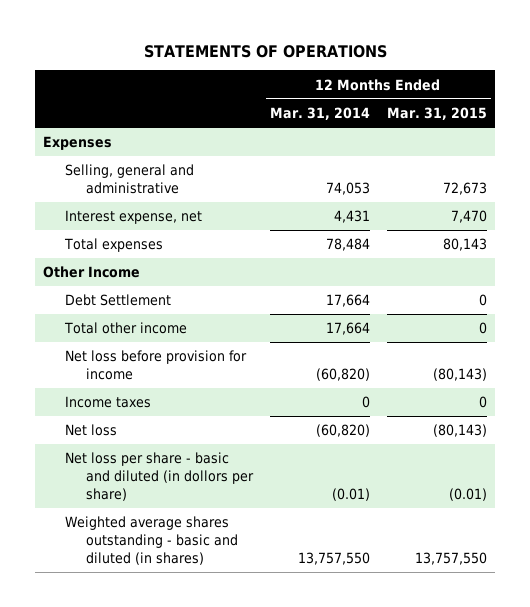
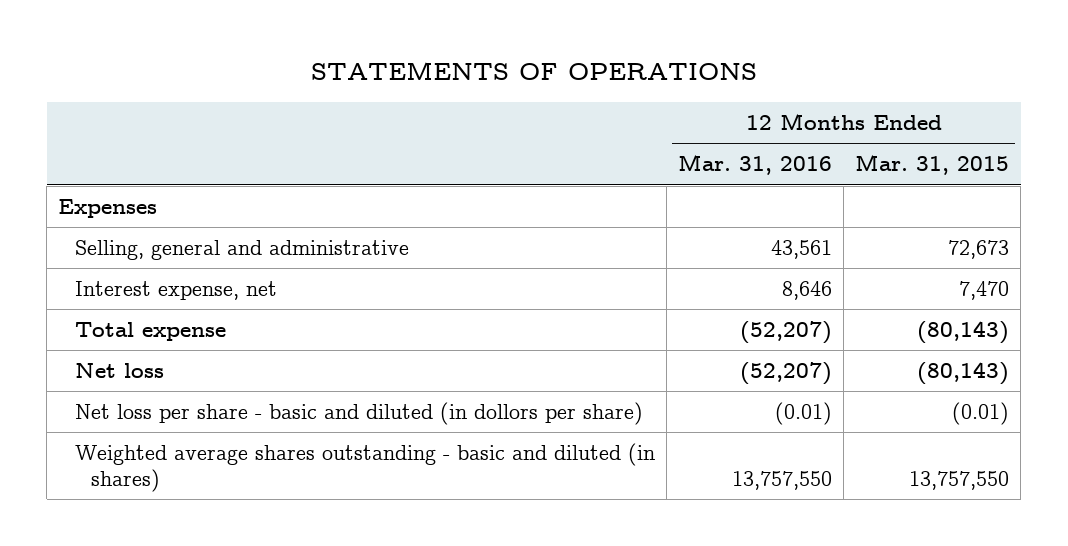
[269,107,370,121] Mar. 31, 2014 -> none
none -> [677,154,832,176] Mar. 31, 2016
[43,266,141,279] Other Income -> none
[64,294,171,307] Debt Settlement -> none
[63,322,187,335] Total other income -> none
[64,350,247,381] Net loss before provision for income -> none
[64,396,151,409] Income taxes -> none
[63,238,163,253] Total expenses -> [74,322,226,342] Total expense
[442,238,487,252] 80,143 -> [917,321,1010,345] (80,143)

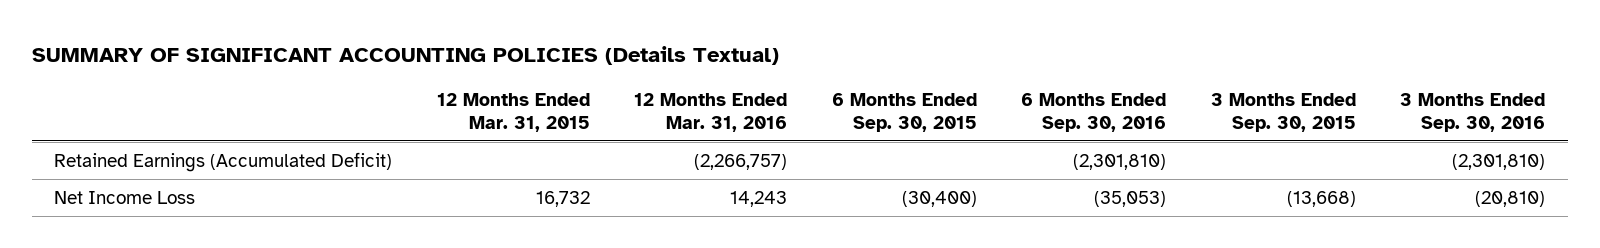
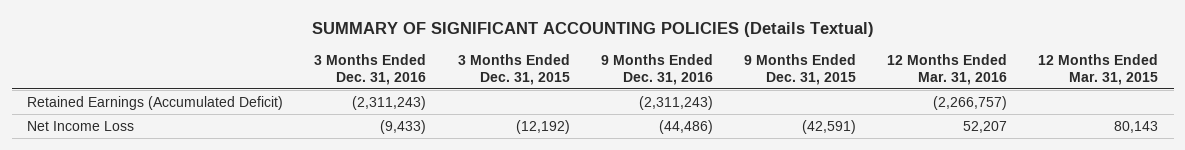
[831,93,977,132] 6 Months Ended Sep. 30, 2015 -> none
[1021,93,1167,132] 6 Months Ended Sep. 30, 2016 -> none
[1210,93,1356,132] 3 Months Ended Sep. 30, 2015 -> none
[1400,93,1546,132] 3 Months Ended Sep. 30, 2016 -> none
none -> [314,53,427,85] 3 Months Ended Dec. 31, 2016
none -> [457,53,570,85] 3 Months Ended Dec. 31, 2015
none -> [600,53,713,85] 9 Months Ended Dec. 31, 2016
none -> [743,53,856,85] 9 Months Ended Dec. 31, 2015
[535,191,590,208] 16,732 -> [1114,120,1159,133] 80,143
[730,191,788,208] 14,243 -> [963,120,1008,133] 52,207

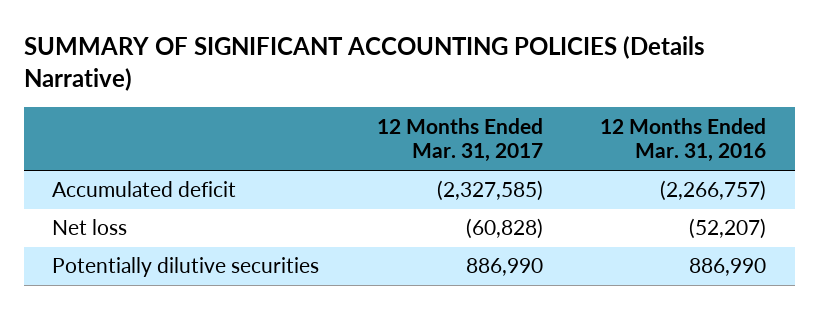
[311,21,874,37] SUMMARY OF SIGNIFICANT ACCOUNTING POLICIES (Details Textual) -> [23,36,705,91] SUMMARY OF SIGNIFICANT ACCOUNTING POLICIES (Details Narrative)
[314,53,427,85] 3 Months Ended Dec. 31, 2016 -> none
[457,53,570,85] 3 Months Ended Dec. 31, 2015 -> none
[600,53,713,85] 9 Months Ended Dec. 31, 2016 -> none
[743,53,856,85] 9 Months Ended Dec. 31, 2015 -> none
[1038,53,1159,85] 12 Months Ended Mar. 31, 2015 -> none
none -> [376,117,543,163] 12 Months Ended Mar. 31, 2017
[27,95,284,110] Retained Earnings (Accumulated Deficit) -> [52,181,237,198] Accumulated deficit
[27,120,135,131] Net Income Loss -> [52,219,128,236] Net loss
[963,120,1008,133] 52,207 -> [689,218,767,240] (52,207)
none -> [52,257,320,278] Potentially dilutive securities

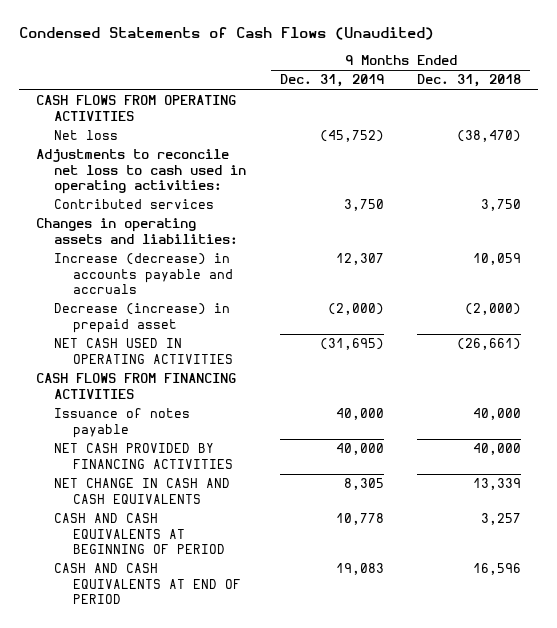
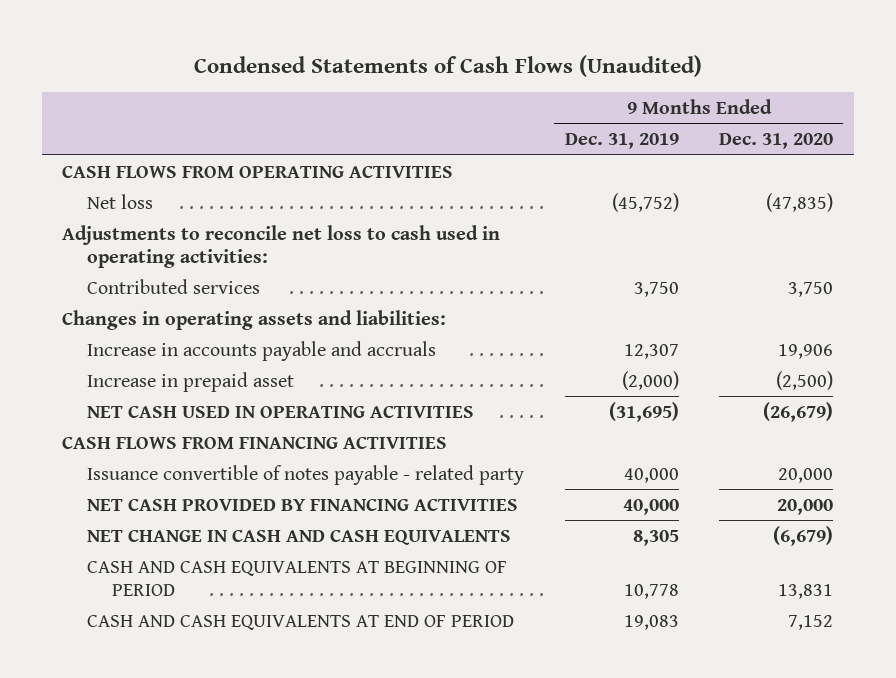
[417,74,522,88] Dec. 31, 2018 -> none
none -> [719,133,834,150] Dec. 31, 2020
[54,253,233,294] Increase (decrease) in accounts payable and accruals -> [87,340,437,361] Increase in accounts payable and accruals
[54,303,231,333] Decrease (increase) in prepaid asset -> [87,371,295,392] Increase in prepaid asset
[54,408,191,438] Issuance of notes payable -> [87,464,525,485] Issuance convertible of notes payable - related party

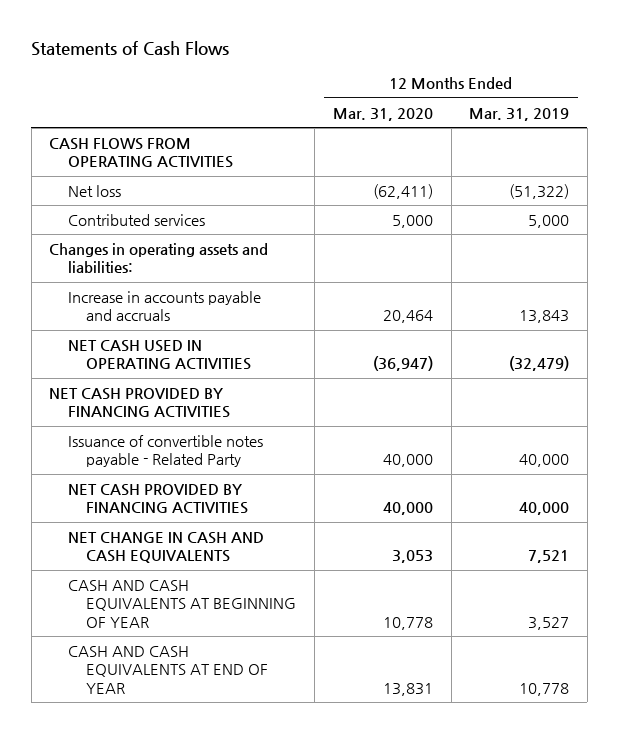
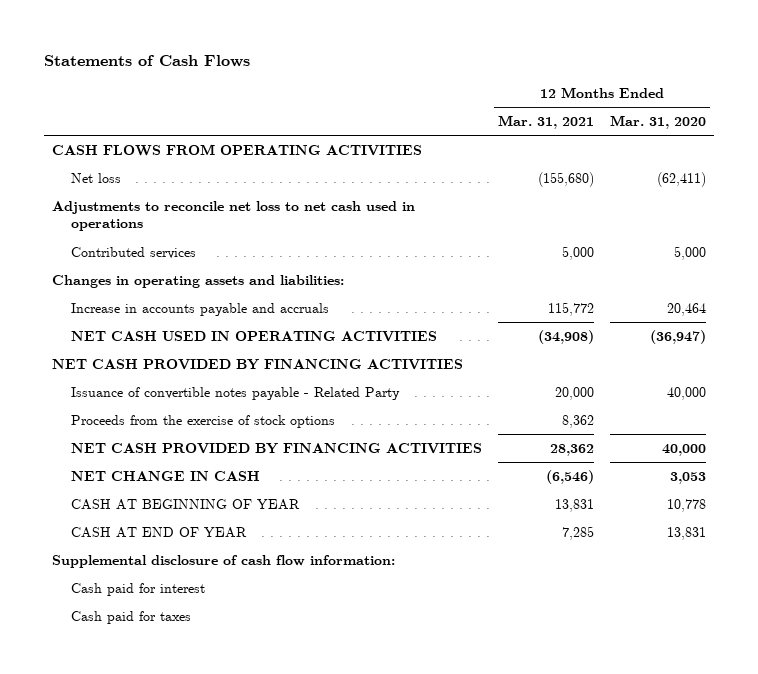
[469,107,570,121] Mar. 31, 2019 -> none
none -> [497,115,594,130] Mar. 31, 2021
none -> [51,200,415,232] Adjustments to reconcile net loss to net cash used in operations
none -> [70,414,335,428] Proceeds from the exercise of stock options
[67,531,264,564] NET CHANGE IN CASH AND CASH EQUIVALENTS -> [70,470,260,481] NET CHANGE IN CASH
[67,579,297,628] CASH AND CASH EQUIVALENTS AT BEGINNING OF YEAR -> [70,498,300,510] CASH AT BEGINNING OF YEAR
[67,645,269,694] CASH AND CASH EQUIVALENTS AT END OF YEAR -> [70,526,247,538] CASH AT END OF YEAR
none -> [51,554,395,568] Supplemental disclosure of cash flow information:
none -> [70,582,205,596] Cash paid for interest
none -> [70,610,191,624] Cash paid for taxes

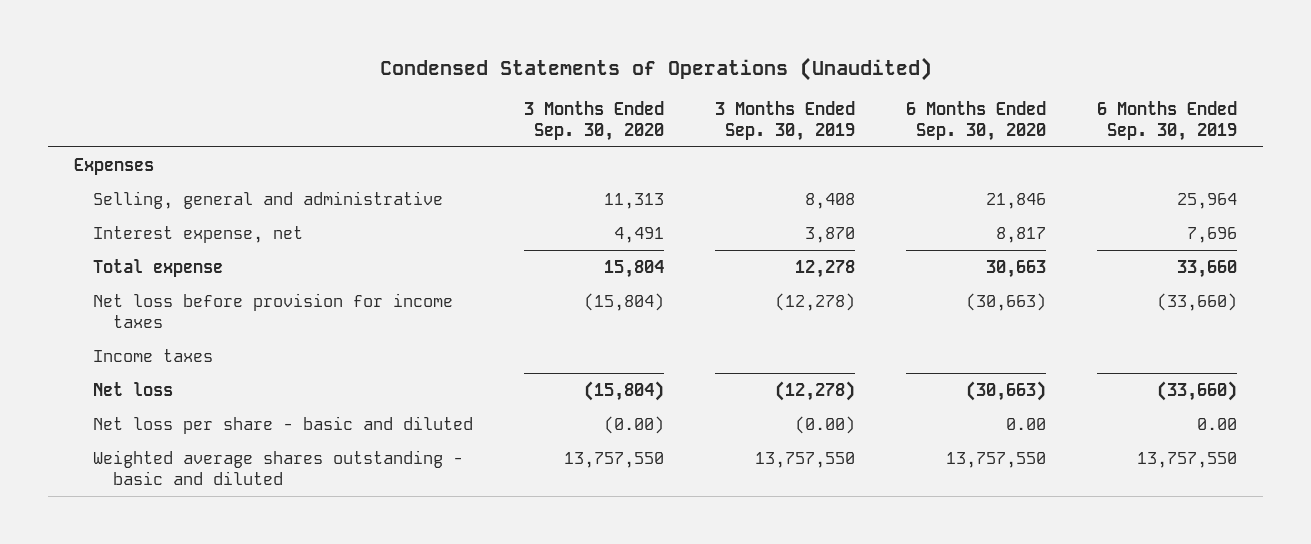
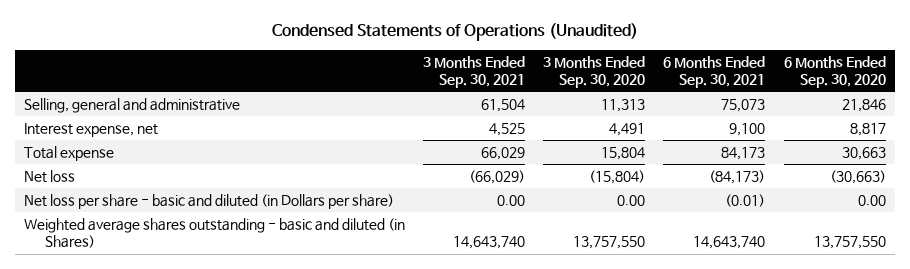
[715,100,856,141] 3 Months Ended Sep. 30, 2019 -> none
[1097,100,1238,141] 6 Months Ended Sep. 30, 2019 -> none
none -> [423,55,526,89] 3 Months Ended Sep. 30, 2021
none -> [663,55,766,89] 6 Months Ended Sep. 30, 2021
[73,157,154,175] Expenses -> none
[93,292,454,328] Net loss before provision for income taxes -> none
[93,348,214,362] Income taxes -> none
[93,415,474,434] Net loss per share - basic and diluted -> [24,193,395,209] Net loss per share - basic and diluted (in Dollars per share)
[604,415,665,434] (0.00) -> [617,194,646,206] 0.00
[93,449,464,485] Weighted average shares outstanding - basic and diluted -> [24,217,406,249] Weighted average shares outstanding - basic and diluted (in Shares)

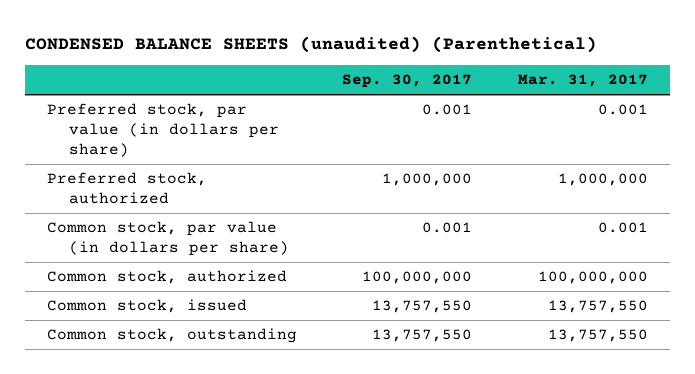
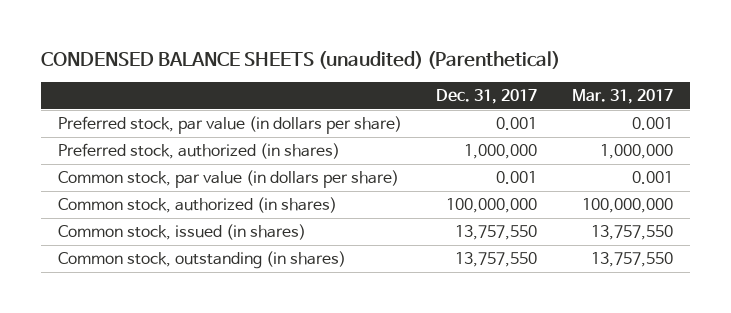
[342,74,473,89] Sep. 30, 2017 -> none
none -> [436,89,538,105] Dec. 31, 2017
[47,172,208,205] Preferred stock, authorized -> [58,143,341,160] Preferred stock, authorized (in shares)
[47,270,288,285] Common stock, authorized -> [58,197,338,214] Common stock, authorized (in shares)
[47,299,248,314] Common stock, issued -> [58,224,307,241] Common stock, issued (in shares)
[47,328,298,344] Common stock, outstanding -> [58,251,347,270] Common stock, outstanding (in shares)

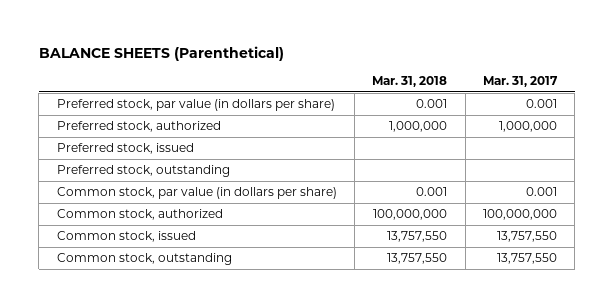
[40,50,560,69] CONDENSED BALANCE SHEETS (unaudited) (Parenthetical) -> [38,45,284,61] BALANCE SHEETS (Parenthetical)
[436,89,538,105] Dec. 31, 2017 -> none
none -> [372,76,448,88] Mar. 31, 2018
[58,143,341,160] Preferred stock, authorized (in shares) -> [56,121,221,133] Preferred stock, authorized
none -> [56,143,194,155] Preferred stock, issued
none -> [56,165,230,178] Preferred stock, outstanding
[58,197,338,214] Common stock, authorized (in shares) -> [56,209,223,221] Common stock, authorized
[58,224,307,241] Common stock, issued (in shares) -> [56,231,196,243] Common stock, issued
[58,251,347,270] Common stock, outstanding (in shares) -> [56,253,232,266] Common stock, outstanding

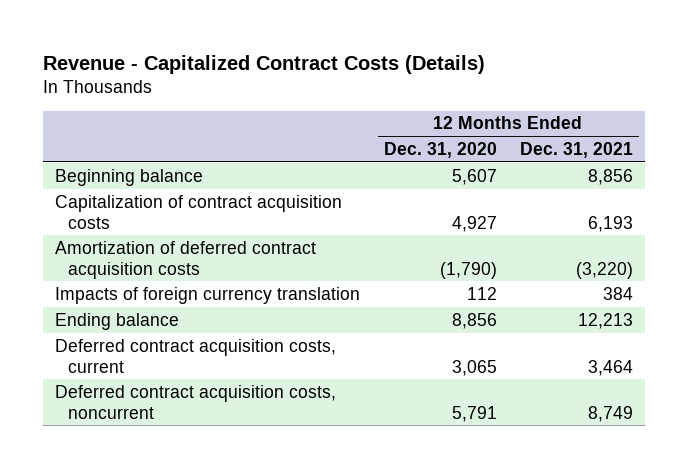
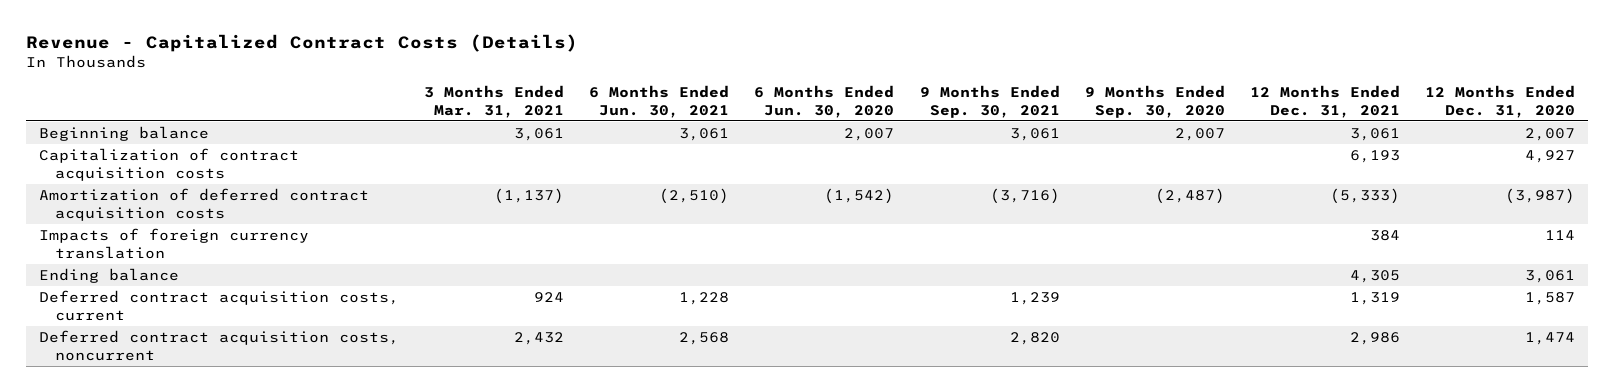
none -> [423,84,564,118] 3 Months Ended Mar. 31, 2021
none -> [589,84,730,118] 6 Months Ended Jun. 30, 2021
none -> [754,84,895,118] 6 Months Ended Jun. 30, 2020
none -> [919,84,1060,118] 9 Months Ended Sep. 30, 2021
none -> [1084,84,1225,118] 9 Months Ended Sep. 30, 2020
[451,168,497,185] 5,607 -> [1525,127,1576,141] 2,007
[588,168,634,185] 8,856 -> [1350,127,1401,141] 3,061
[439,261,497,279] (1,790) -> [1505,187,1576,204] (3,987)
[576,261,634,279] (3,220) -> [1330,187,1401,204] (5,333)
[466,286,497,300] 112 -> [1545,229,1576,240] 114
[451,312,497,329] 8,856 -> [1525,269,1576,283] 3,061
[578,312,634,329] 12,213 -> [1350,269,1401,283] 4,305
[451,359,497,376] 3,065 -> [1525,291,1576,305] 1,587
[588,359,634,376] 3,464 -> [1350,291,1401,305] 1,319
[451,405,497,422] 5,791 -> [1525,331,1576,345] 1,474
[588,405,634,422] 8,749 -> [1350,331,1401,345] 2,986

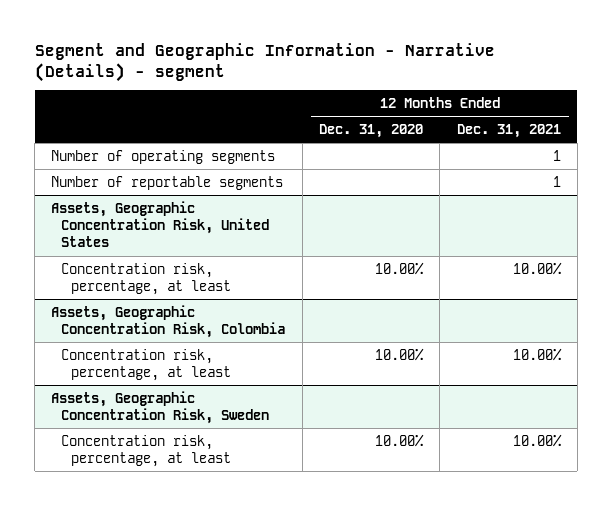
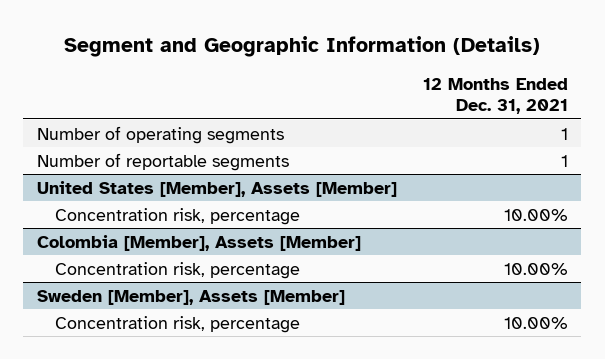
[34,42,495,82] Segment and Geographic Information - Narrative (Details) - segment -> [64,35,541,57] Segment and Geographic Information (Details)
[318,124,423,139] Dec. 31, 2020 -> none
[51,200,270,248] Assets, Geographic Concentration Risk, United States -> none
[51,304,286,339] Assets, Geographic Concentration Risk, Colombia -> none
[51,390,270,425] Assets, Geographic Concentration Risk, Sweden -> none
none -> [36,180,397,197] United States [Member], Assets [Member]
[61,262,232,296] Concentration risk, percentage, at least -> [55,207,301,225] Concentration risk, percentage
none -> [36,234,361,251] Colombia [Member], Assets [Member]
[61,348,232,382] Concentration risk, percentage, at least -> [55,261,301,279] Concentration risk, percentage
none -> [36,289,345,305] Sweden [Member], Assets [Member]
[61,434,232,468] Concentration risk, percentage, at least -> [55,315,301,333] Concentration risk, percentage

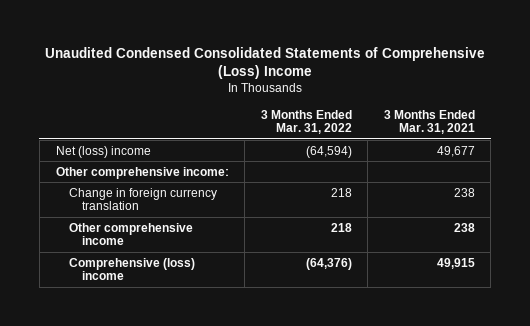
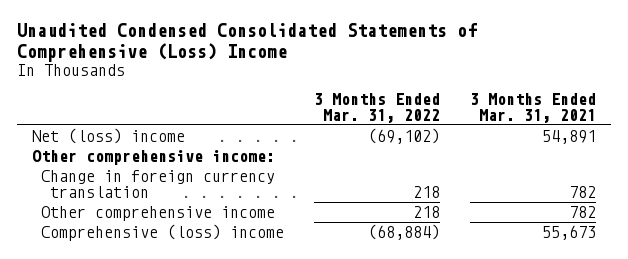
[305,145,352,158] (64,594) -> [368,127,441,144] (69,102)
[436,145,475,157] 49,677 -> [542,129,597,144] 54,891
[453,187,475,197] 238 -> [569,186,597,199] 782
[453,222,475,232] 238 -> [569,205,597,218] 782
[305,257,352,270] (64,376) -> [368,223,441,240] (68,884)
[436,257,475,269] 49,915 -> [542,224,597,240] 55,673

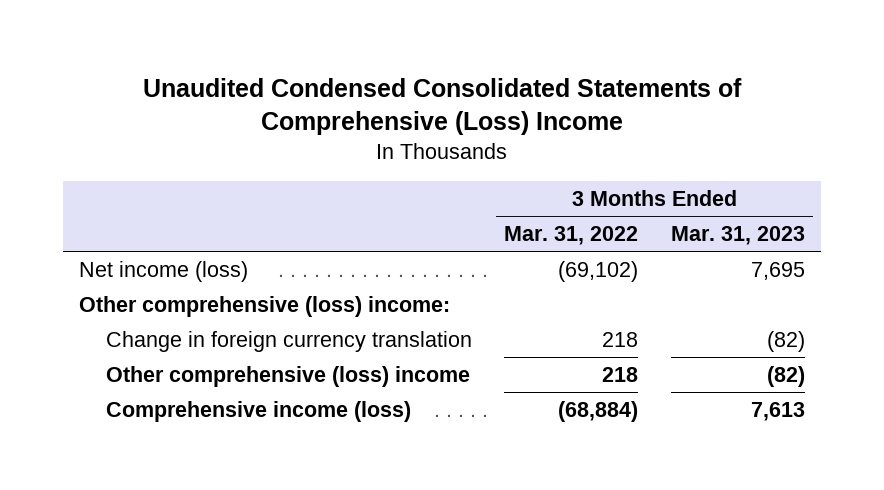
[470,92,597,124] 3 Months Ended Mar. 31, 2021 -> none
none -> [670,226,805,246] Mar. 31, 2023
[31,127,185,144] Net (loss) income -> [79,261,249,283] Net income (loss)
[31,149,275,165] Other comprehensive income: -> [79,296,451,318] Other comprehensive (loss) income:
[41,205,276,221] Other comprehensive income -> [105,366,470,388] Other comprehensive (loss) income
[41,223,285,241] Comprehensive (loss) income -> [105,401,411,423] Comprehensive income (loss)

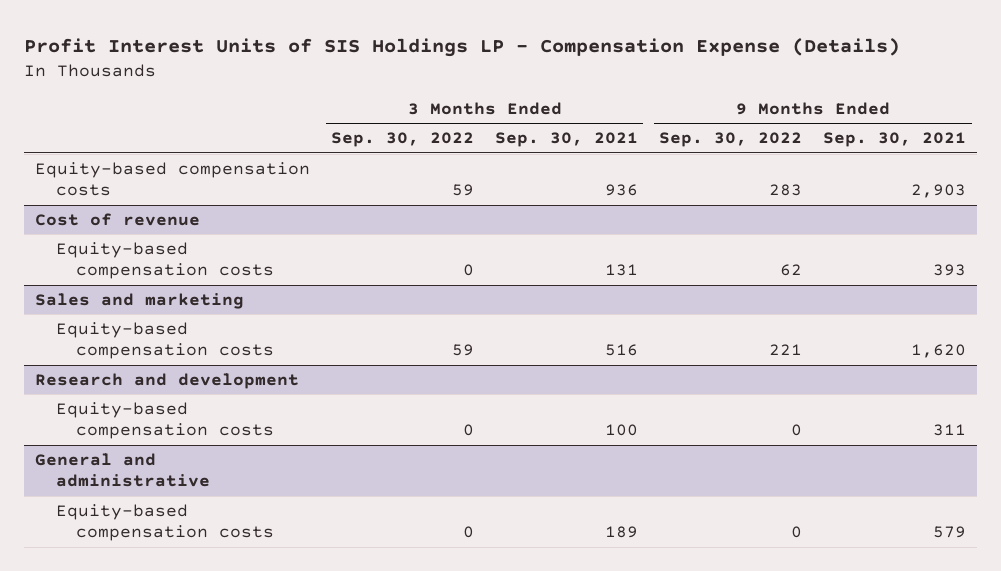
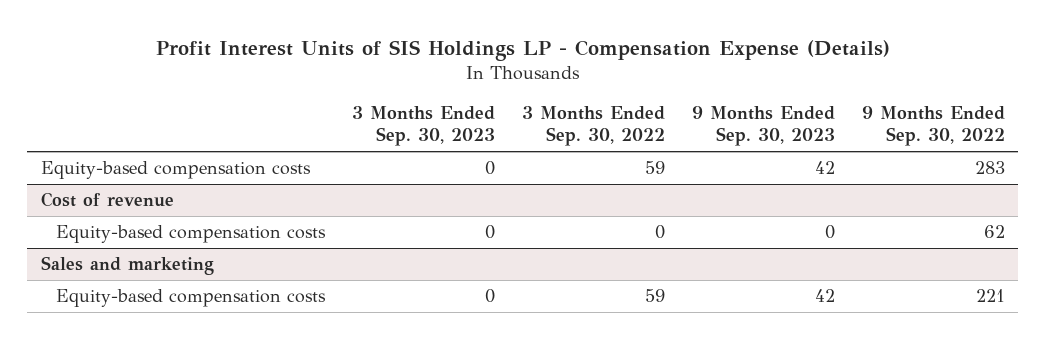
[495,132,639,148] Sep. 30, 2021 -> none
[823,132,967,148] Sep. 30, 2021 -> none
none -> [351,106,495,147] 3 Months Ended Sep. 30, 2023
none -> [691,106,835,147] 9 Months Ended Sep. 30, 2023
[34,372,299,389] Research and development -> none
[55,401,275,440] Equity-based compensation costs -> none
[34,452,210,488] General and administrative -> none
[55,503,275,542] Equity-based compensation costs -> none

